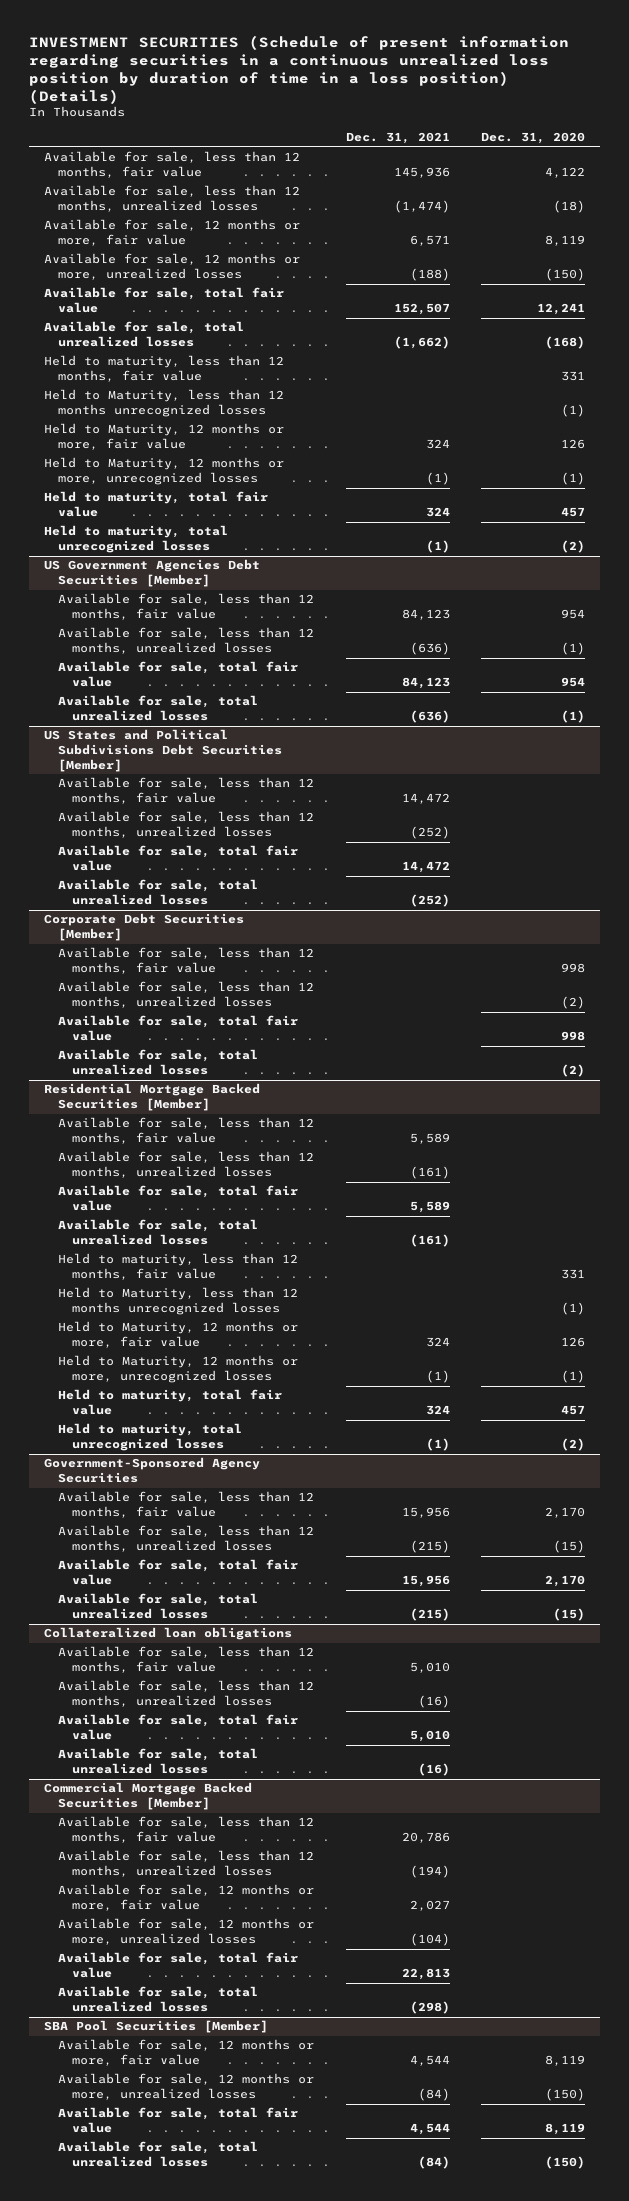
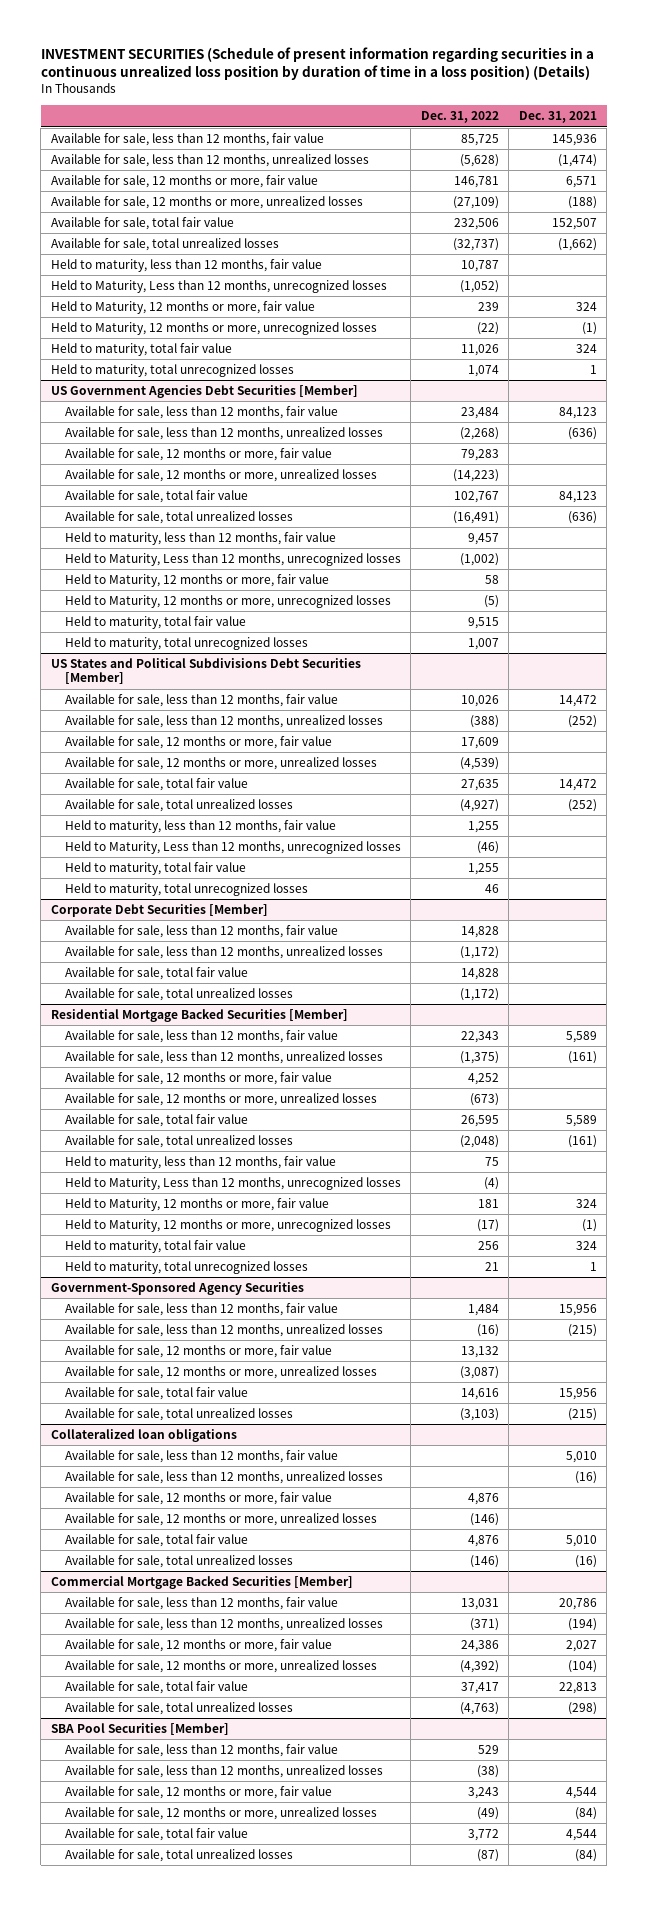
[480,132,585,145] Dec. 31, 2020 -> none
none -> [420,111,499,124] Dec. 31, 2022
[44,389,285,418] Held to Maturity, less than 12 months unrecognized losses -> [50,280,387,294] Held to Maturity, Less than 12 months, unrecognized losses
[425,540,450,554] (1) -> [589,365,597,375] 1
none -> [64,448,332,462] Available for sale, 12 months or more, fair value
none -> [64,469,377,483] Available for sale, 12 months or more, unrealized losses
none -> [64,532,336,546] Held to maturity, less than 12 months, fair value
none -> [64,553,401,567] Held to Maturity, Less than 12 months, unrecognized losses
none -> [64,574,329,588] Held to Maturity, 12 months or more, fair value
none -> [64,595,391,609] Held to Maturity, 12 months or more, unrecognized losses
none -> [64,616,246,630] Held to maturity, total fair value
none -> [64,637,308,651] Held to maturity, total unrecognized losses
none -> [64,736,332,750] Available for sale, 12 months or more, fair value
none -> [64,757,377,771] Available for sale, 12 months or more, unrealized losses
none -> [64,820,336,834] Held to maturity, less than 12 months, fair value
none -> [64,841,401,855] Held to Maturity, Less than 12 months, unrecognized losses
none -> [64,862,246,876] Held to maturity, total fair value
none -> [64,883,308,897] Held to maturity, total unrecognized losses
none -> [64,1072,332,1086] Available for sale, 12 months or more, fair value
none -> [64,1093,377,1107] Available for sale, 12 months or more, unrealized losses
[58,1287,299,1316] Held to Maturity, less than 12 months unrecognized losses -> [64,1177,401,1191] Held to Maturity, Less than 12 months, unrecognized losses
[425,1438,450,1452] (1) -> [589,1262,597,1272] 1
none -> [64,1345,332,1359] Available for sale, 12 months or more, fair value
none -> [64,1366,377,1380] Available for sale, 12 months or more, unrealized losses
none -> [64,1492,332,1506] Available for sale, 12 months or more, fair value
none -> [64,1513,377,1527] Available for sale, 12 months or more, unrealized losses
none -> [64,1744,338,1758] Available for sale, less than 12 months, fair value
none -> [64,1765,383,1779] Available for sale, less than 12 months, unrealized losses

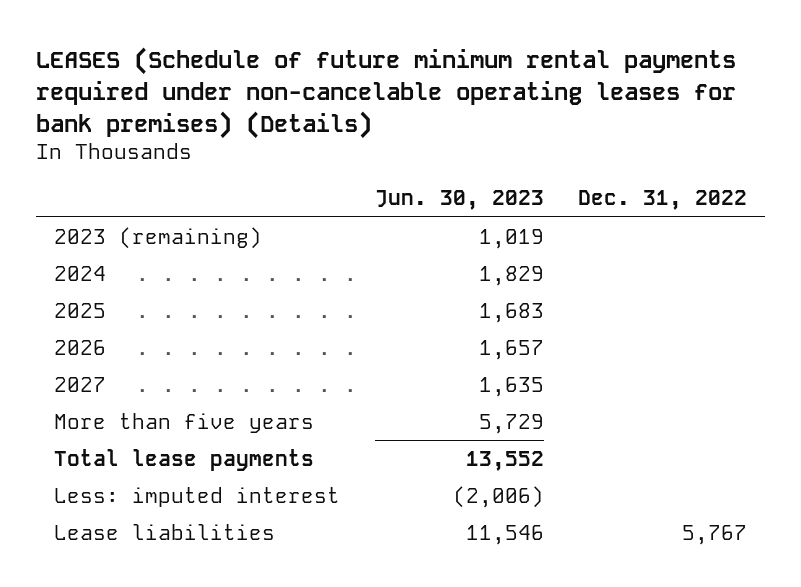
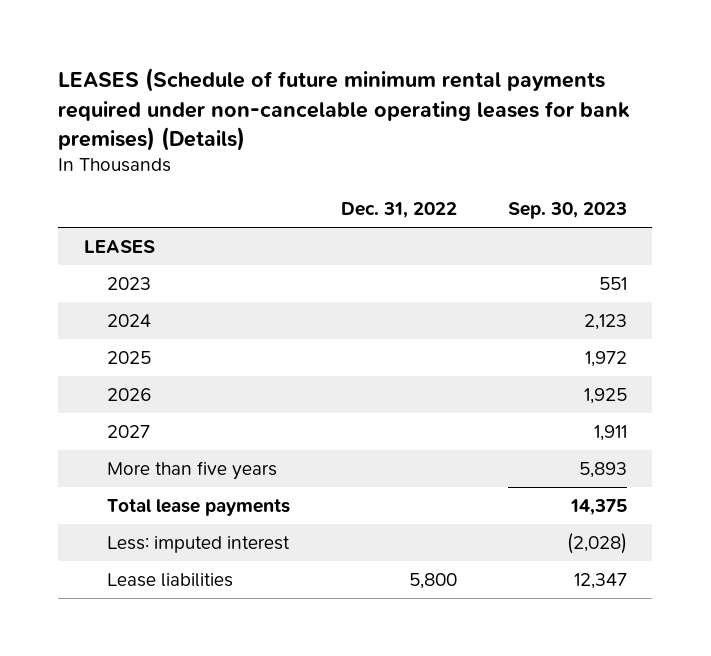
[374,190,544,211] Jun. 30, 2023 -> none
none -> [507,201,627,219] Sep. 30, 2023
none -> [83,240,155,254] LEASES
[53,226,262,249] 2023 (remaining) -> [106,277,151,291] 2023
[682,524,748,545] 5,767 -> [408,573,457,590] 5,800

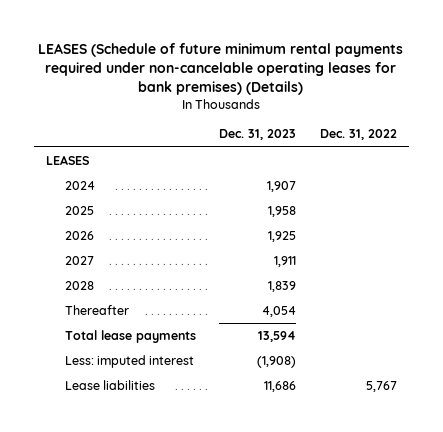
[507,201,627,219] Sep. 30, 2023 -> none
none -> [219,129,297,141] Dec. 31, 2023
[106,277,151,291] 2023 -> none
[106,461,277,481] More than five years -> none
none -> [64,281,94,291] 2028
none -> [64,305,129,316] Thereafter
[408,573,457,590] 5,800 -> [365,381,397,393] 5,767

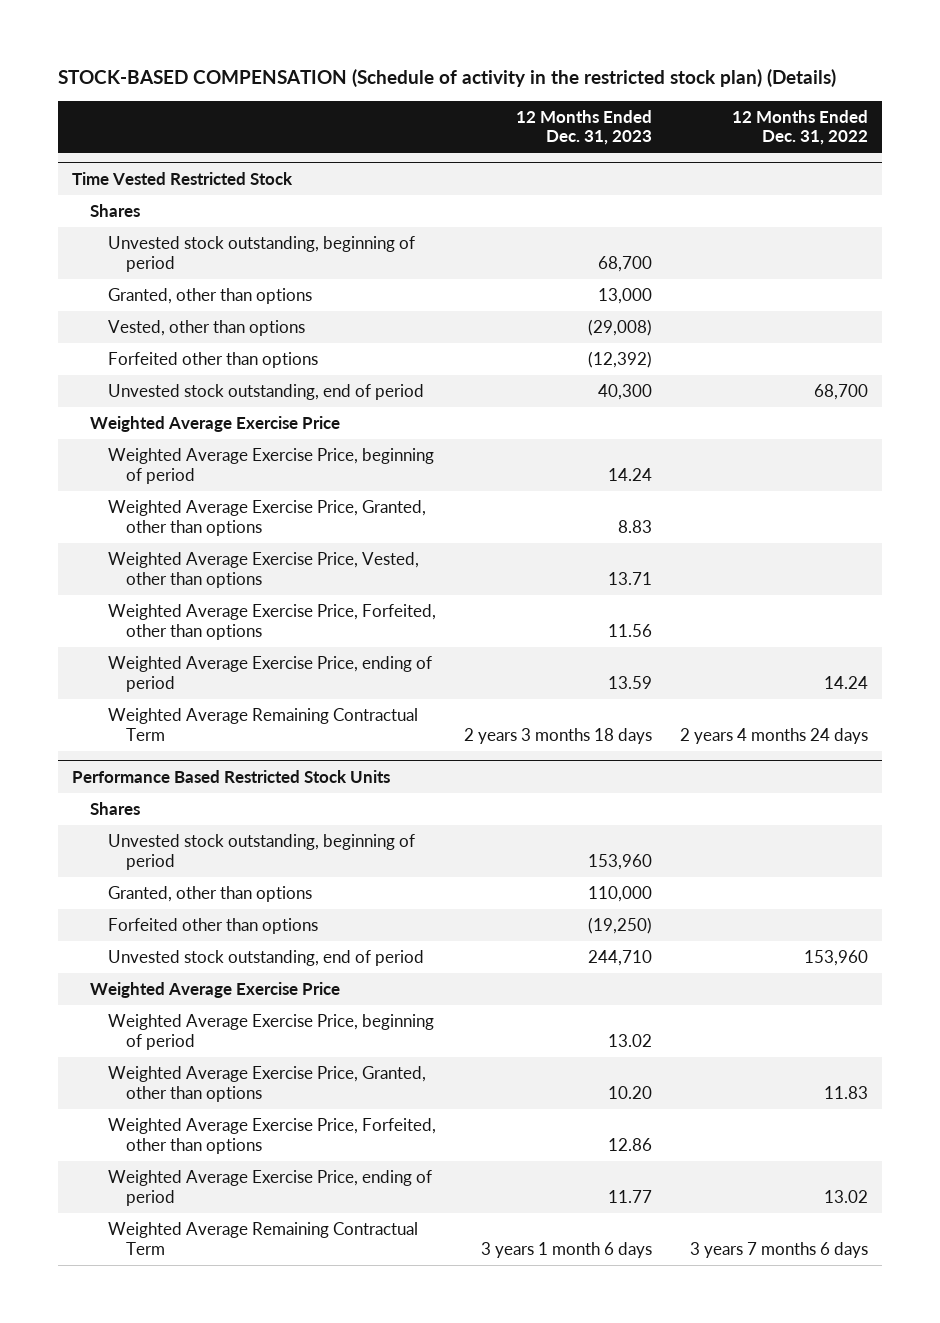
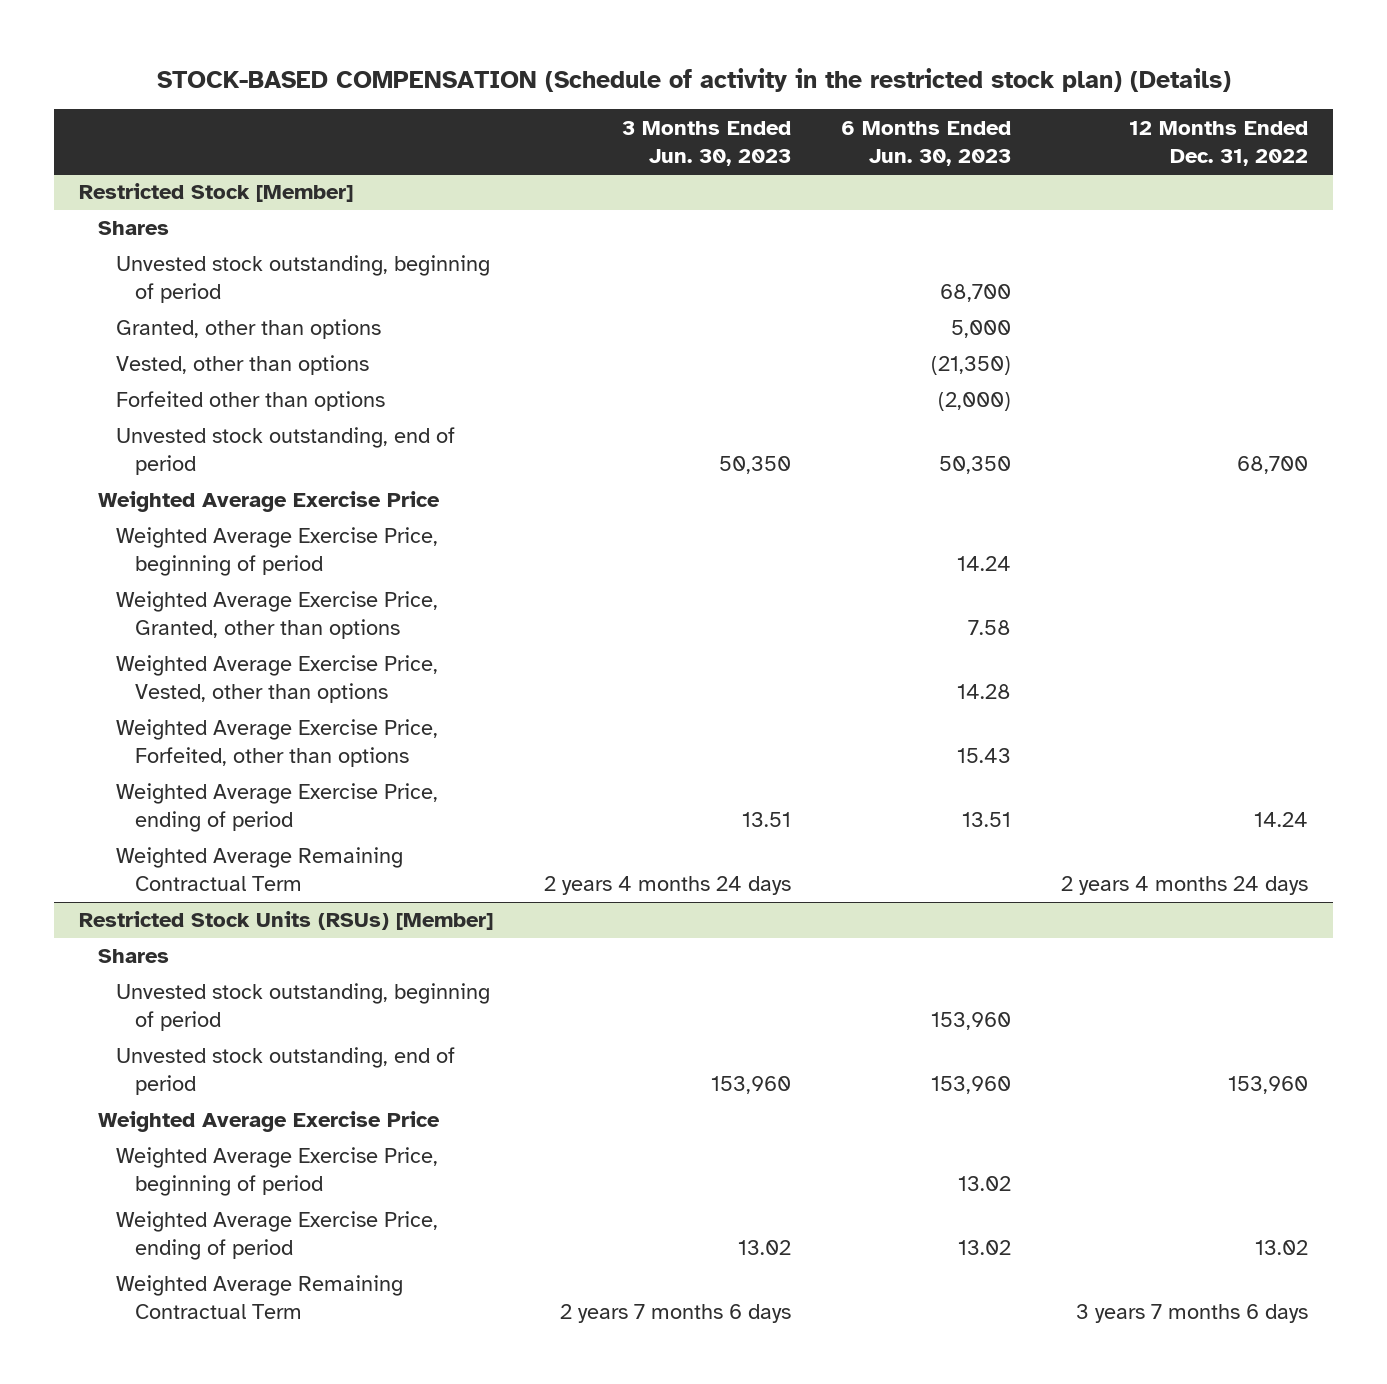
[515,109,652,146] 12 Months Ended Dec. 31, 2023 -> none
none -> [621,120,791,166] 3 Months Ended Jun. 30, 2023
none -> [840,120,1011,166] 6 Months Ended Jun. 30, 2023
[71,171,293,185] Time Vested Restricted Stock -> [79,183,354,203] Restricted Stock [Member]
[71,769,390,783] Performance Based Restricted Stock Units -> [79,911,494,931] Restricted Stock Units (RSUs) [Member]
[108,886,313,903] Granted, other than options -> none
[108,918,319,935] Forfeited other than options -> none
[108,1066,427,1102] Weighted Average Exercise Price, Granted, other than options -> none
[108,1118,437,1154] Weighted Average Exercise Price, Forfeited, other than options -> none

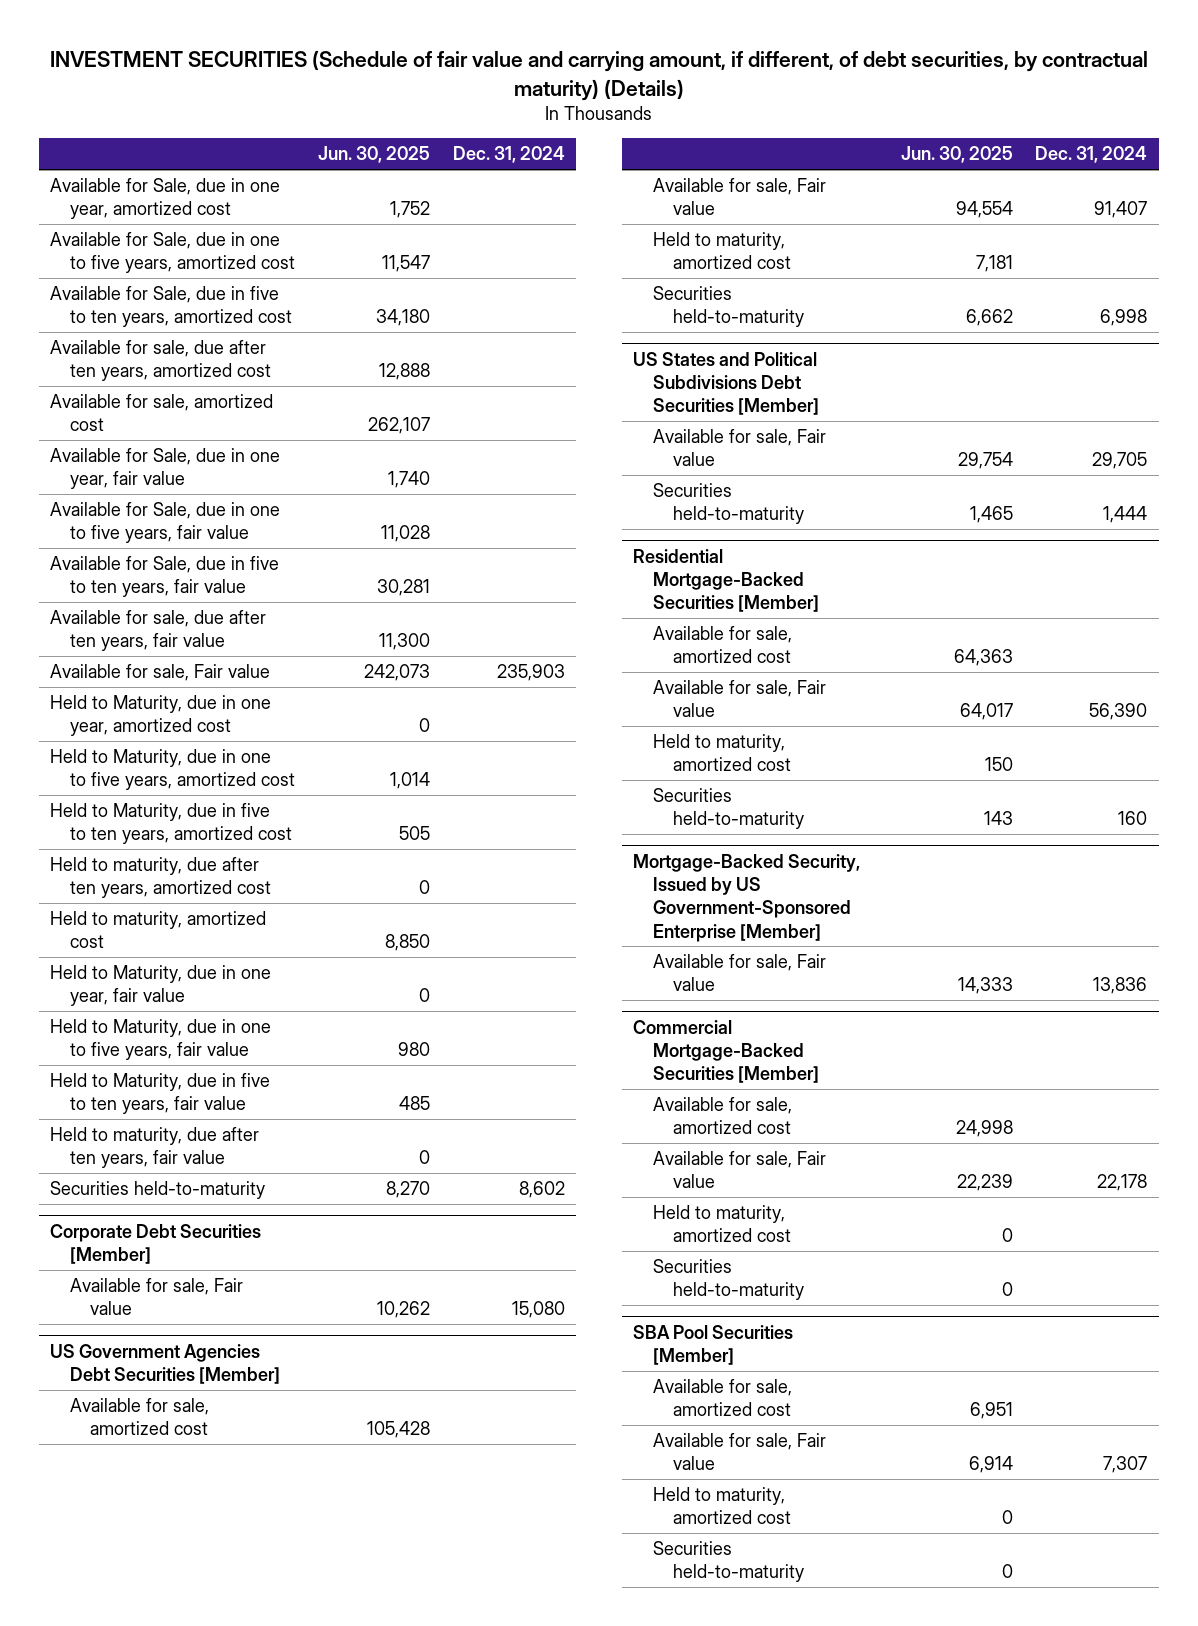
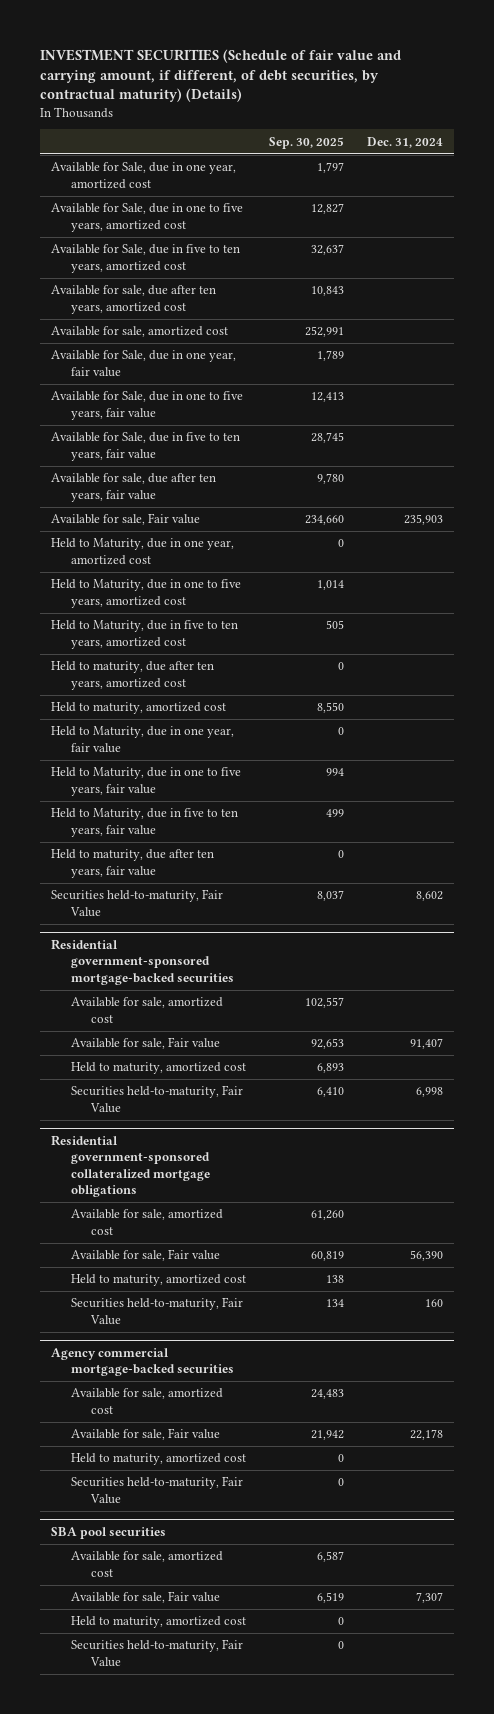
[318,146,431,164] Jun. 30, 2025 -> none
none -> [268,136,344,149] Sep. 30, 2025
[50,1223,262,1264] Corporate Debt Securities [Member] -> none
[70,1277,244,1316] Available for sale, Fair value -> none
[50,1180,266,1199] Securities held-to-maturity -> [51,889,224,917] Securities held-to-maturity, Fair Value
[50,1343,281,1384] US Government Agencies Debt Securities [Member] -> [51,938,234,985] Residential government-sponsored mortgage-backed securities
[632,351,819,416] US States and Political Subdivisions Debt Securities [Member] -> none
[652,428,826,467] Available for sale, Fair value -> none
[652,482,804,525] Securities held-to-maturity -> none
[652,285,804,328] Securities held-to-maturity -> [70,1085,243,1113] Securities held-to-maturity, Fair Value
[632,548,819,613] Residential Mortgage-Backed Securities [Member] -> [51,1134,210,1198] Residential government-sponsored collateralized mortgage obligations
[632,853,860,942] Mortgage-Backed Security, Issued by US Government-Sponsored Enterprise [Member] -> none
[652,953,826,992] Available for sale, Fair value -> none
[652,787,804,830] Securities held-to-maturity -> [70,1297,243,1325] Securities held-to-maturity, Fair Value
[632,1019,819,1084] Commercial Mortgage-Backed Securities [Member] -> [51,1347,234,1377] Agency commercial mortgage-backed securities
[652,1258,804,1301] Securities held-to-maturity -> [70,1476,243,1504] Securities held-to-maturity, Fair Value
[632,1324,793,1365] SBA Pool Securities [Member] -> [51,1526,167,1539] SBA pool securities
[652,1540,804,1583] Securities held-to-maturity -> [70,1639,243,1667] Securities held-to-maturity, Fair Value

